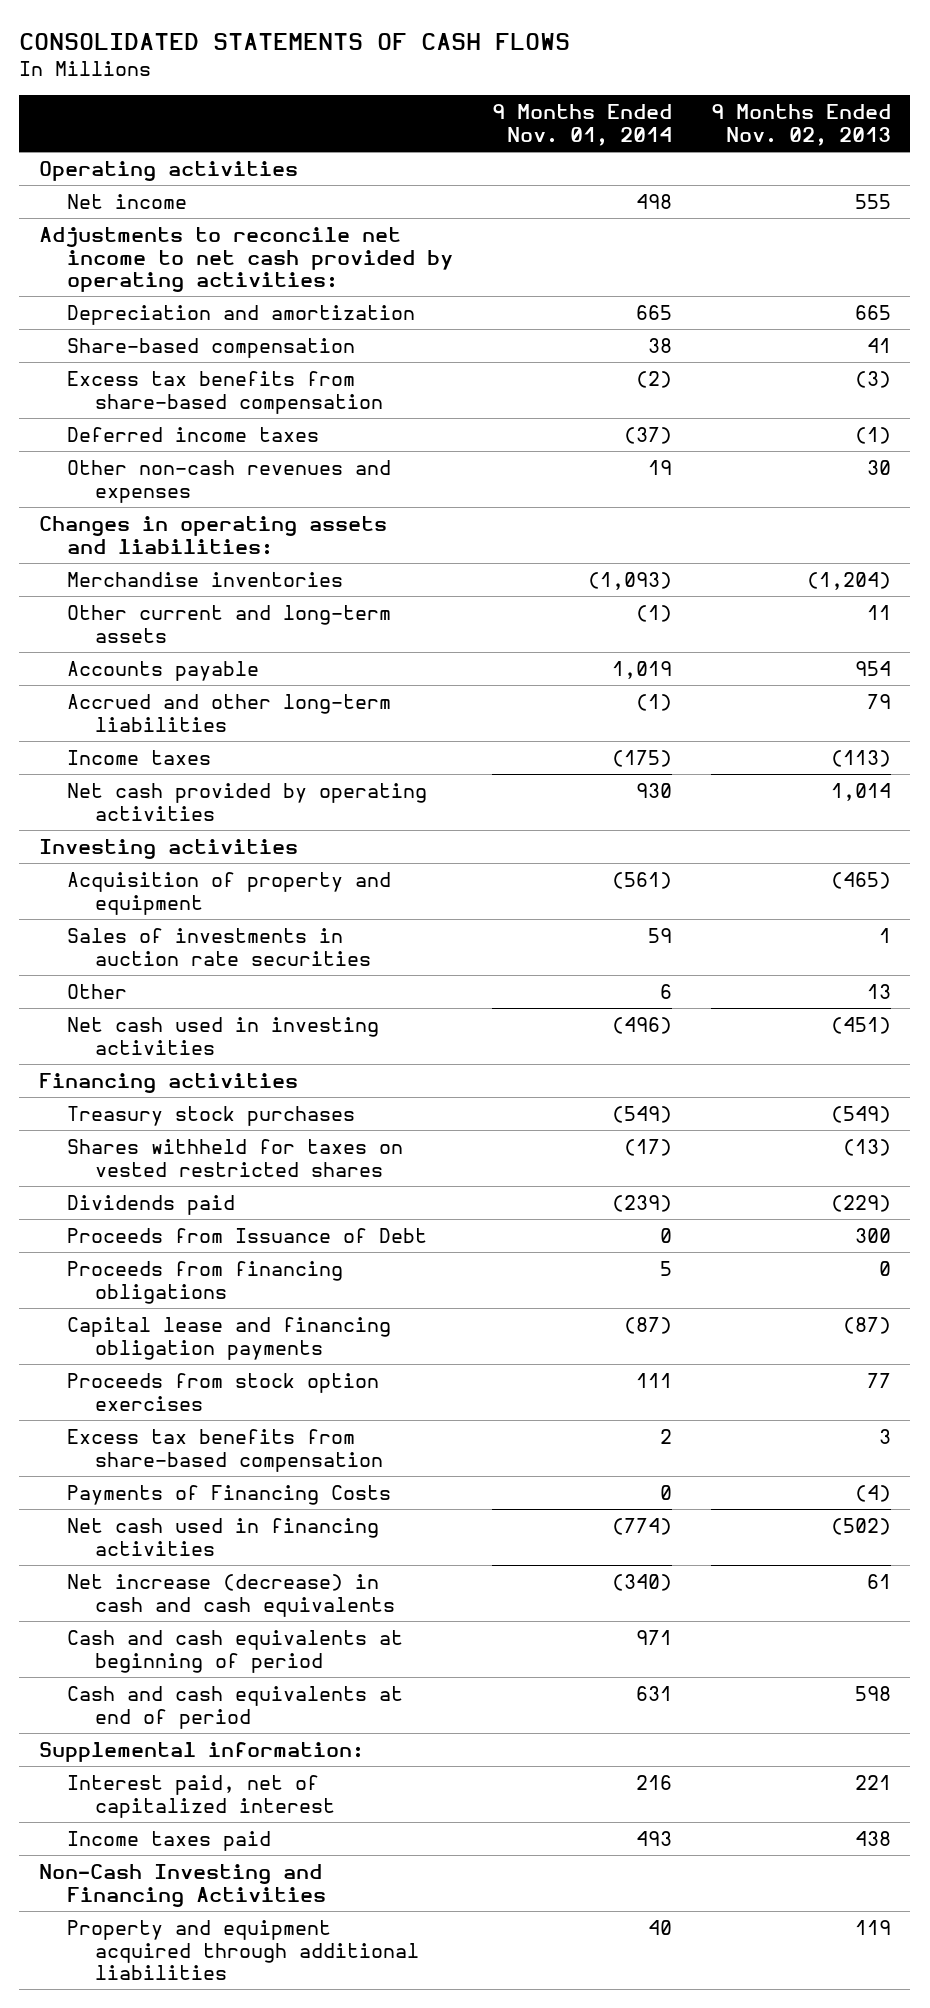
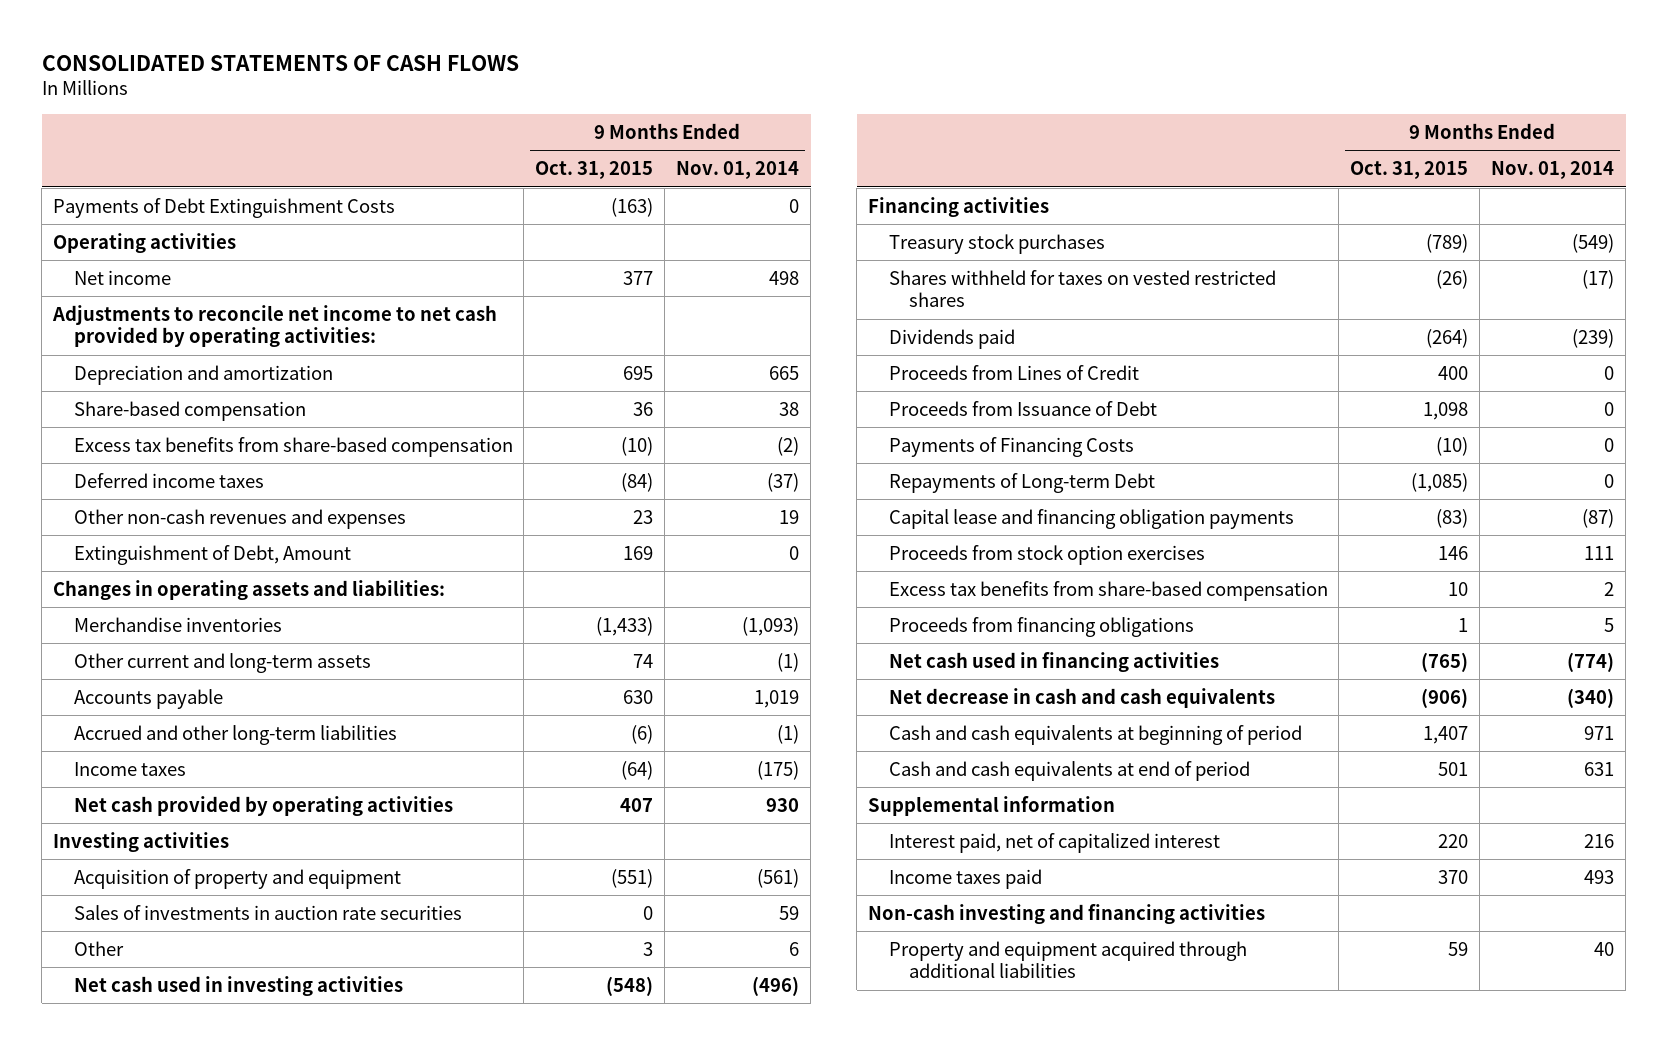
[710,104,891,147] 9 Months Ended Nov. 02, 2013 -> none
none -> [535,161,654,180] Oct. 31, 2015
none -> [53,197,396,218] Payments of Debt Extinguishment Costs
none -> [73,544,351,565] Extinguishment of Debt, Amount
none -> [888,364,1139,380] Proceeds from Lines of Credit
[66,1485,391,1506] Payments of Financing Costs -> [888,436,1134,457] Payments of Financing Costs
none -> [888,472,1155,493] Repayments of Long-term Debt
[66,1261,343,1304] Proceeds from financing obligations -> [888,616,1194,637] Proceeds from financing obligations
[66,1574,395,1617] Net increase (decrease) in cash and cash equivalents -> [888,687,1275,708] Net decrease in cash and cash equivalents
[38,1742,364,1763] Supplemental information: -> [868,795,1116,816] Supplemental information
[38,1864,326,1907] Non-Cash Investing and Financing Activities -> [868,903,1266,924] Non-cash investing and financing activities

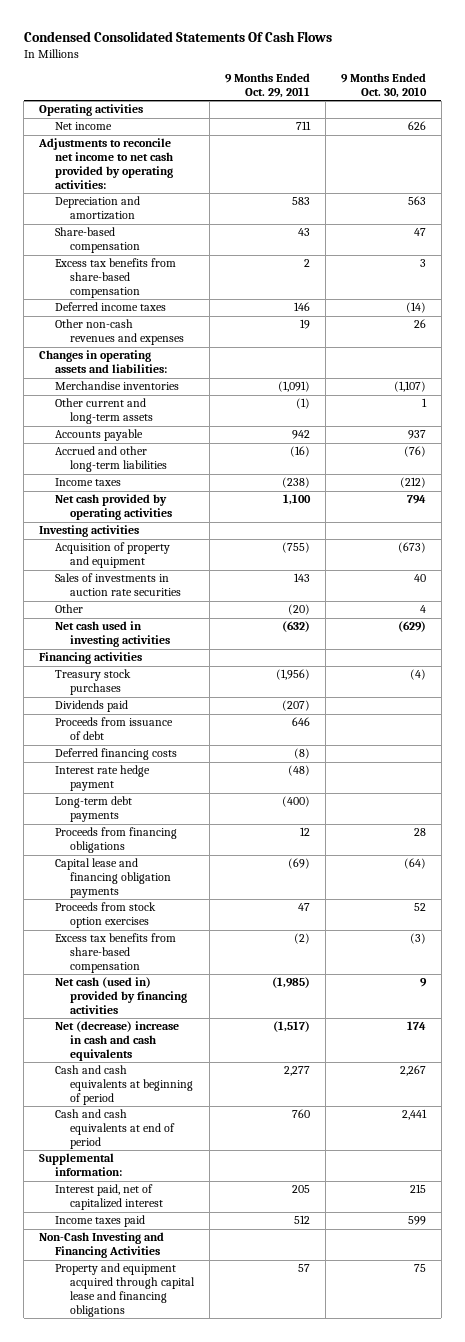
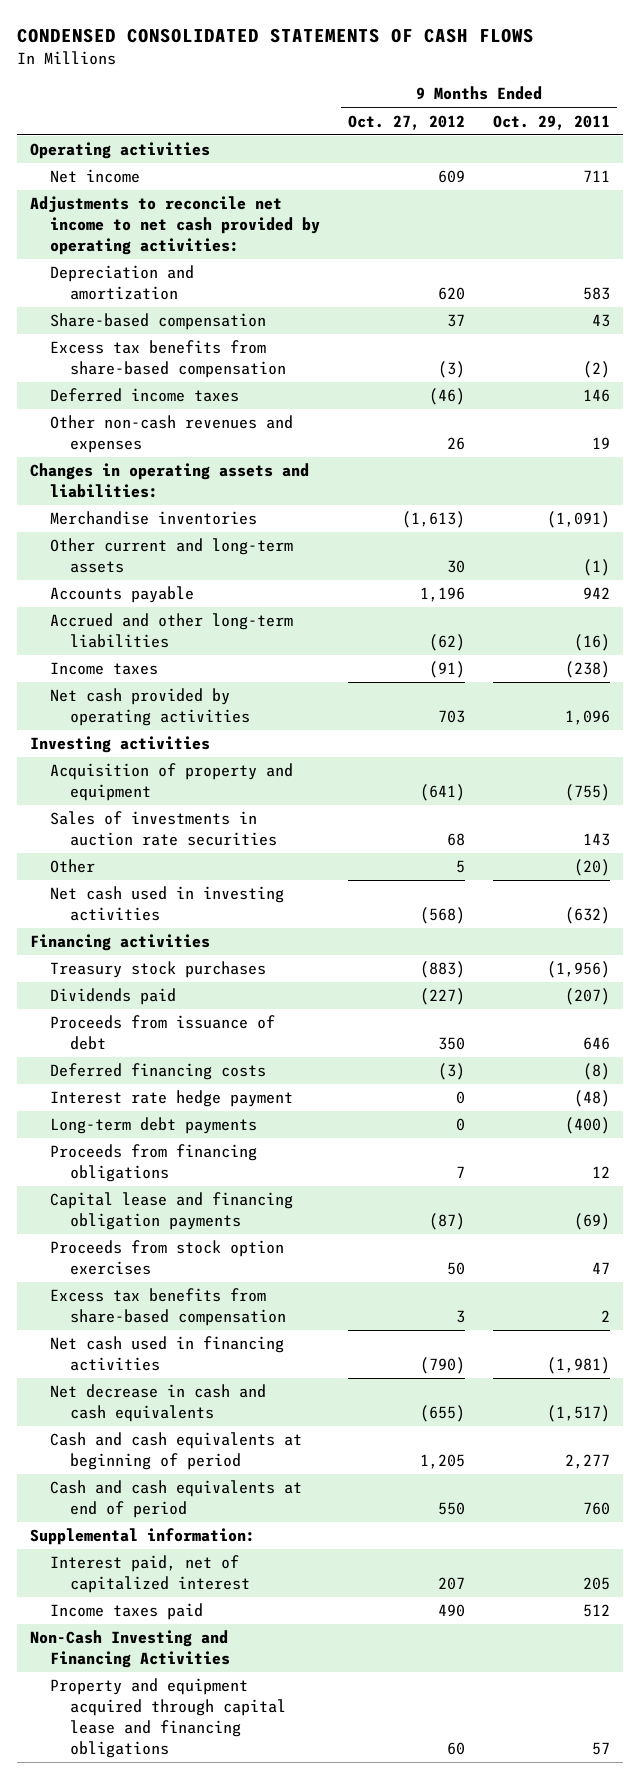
[23,31,332,43] Condensed Consolidated Statements Of Cash Flows -> [16,27,534,43] CONDENSED CONSOLIDATED STATEMENTS OF CASH FLOWS
[340,73,427,98] 9 Months Ended Oct. 30, 2010 -> none
none -> [347,114,465,130] Oct. 27, 2012
[54,933,176,973] Excess tax benefits from share-based compensation -> [50,340,286,379] Excess tax benefits from share-based compensation
[282,494,311,506] 1,100 -> [564,710,610,726] 1,096
[54,258,176,298] Excess tax benefits from share-based compensation -> [50,1288,286,1327] Excess tax benefits from share-based compensation
[54,977,188,1014] Net cash (used in) provided by financing activities -> [50,1336,285,1372] Net cash used in financing activities
[271,977,310,989] (1,985) -> [546,1357,610,1375] (1,981)
[54,1021,179,1061] Net (decrease) increase in cash and cash equivalents -> [50,1384,267,1423] Net decrease in cash and cash equivalents

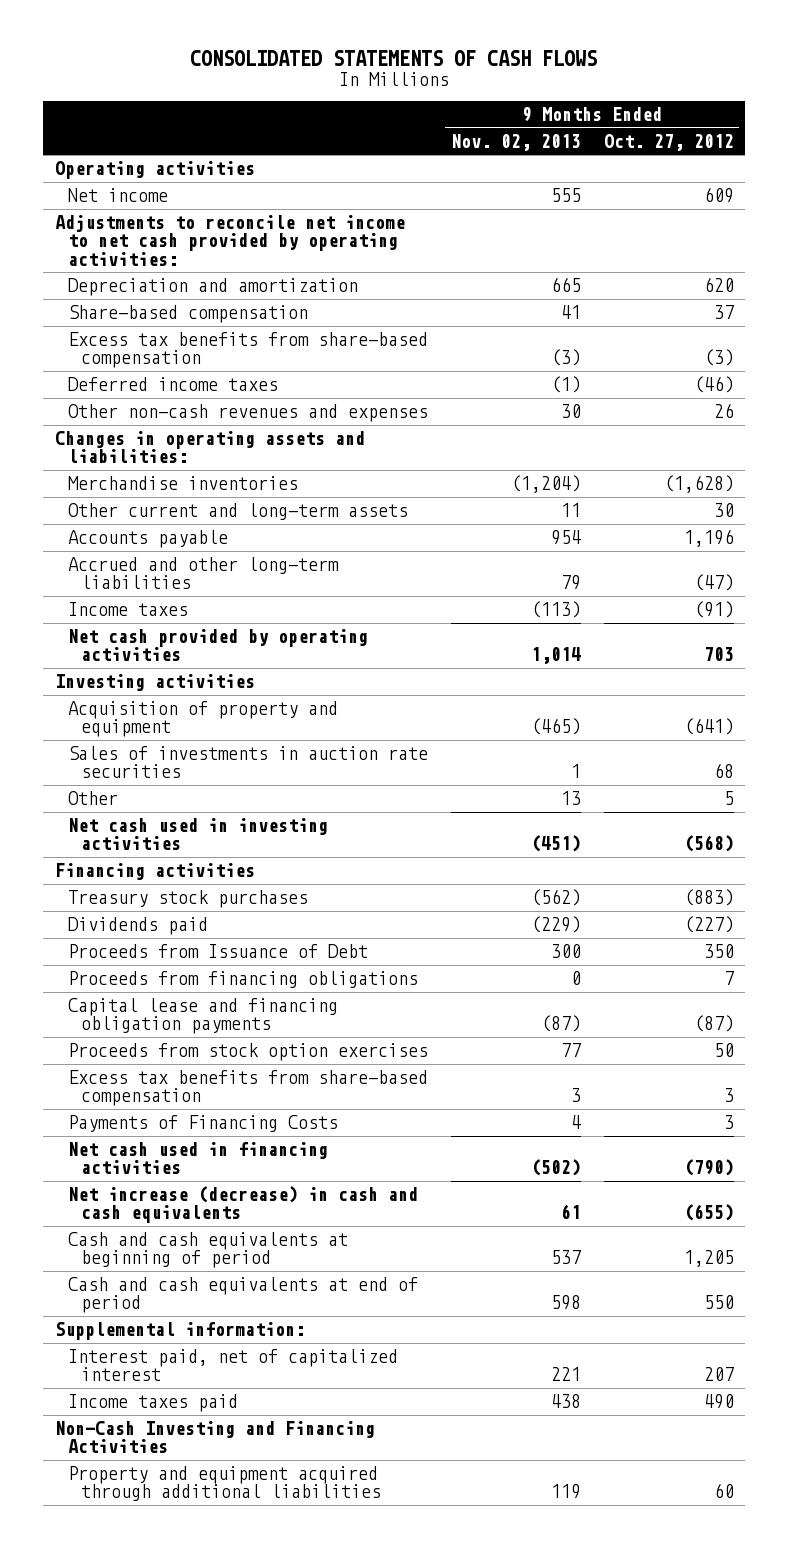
[16,27,534,43] CONDENSED CONSOLIDATED STATEMENTS OF CASH FLOWS -> [190,49,598,66] CONSOLIDATED STATEMENTS OF CASH FLOWS
[492,114,610,130] Oct. 29, 2011 -> none
none -> [450,133,581,151] Nov. 02, 2013
[401,511,465,529] (1,613) -> [663,475,734,494] (1,628)
[428,634,465,652] (62) -> [693,574,734,592] (47)
[50,1063,267,1081] Deferred financing costs -> none
[50,1090,294,1108] Interest rate hedge payment -> none
[50,1117,258,1135] Long-term debt payments -> none
[50,1015,276,1051] Proceeds from issuance of debt -> [67,944,368,959] Proceeds from Issuance of Debt
none -> [67,1115,338,1133] Payments of Financing Costs
[50,1384,267,1423] Net decrease in cash and cash equivalents -> [67,1186,418,1224] Net increase (decrease) in cash and cash equivalents
[50,1678,286,1758] Property and equipment acquired through capital lease and financing obligations -> [67,1466,381,1502] Property and equipment acquired through additional liabilities

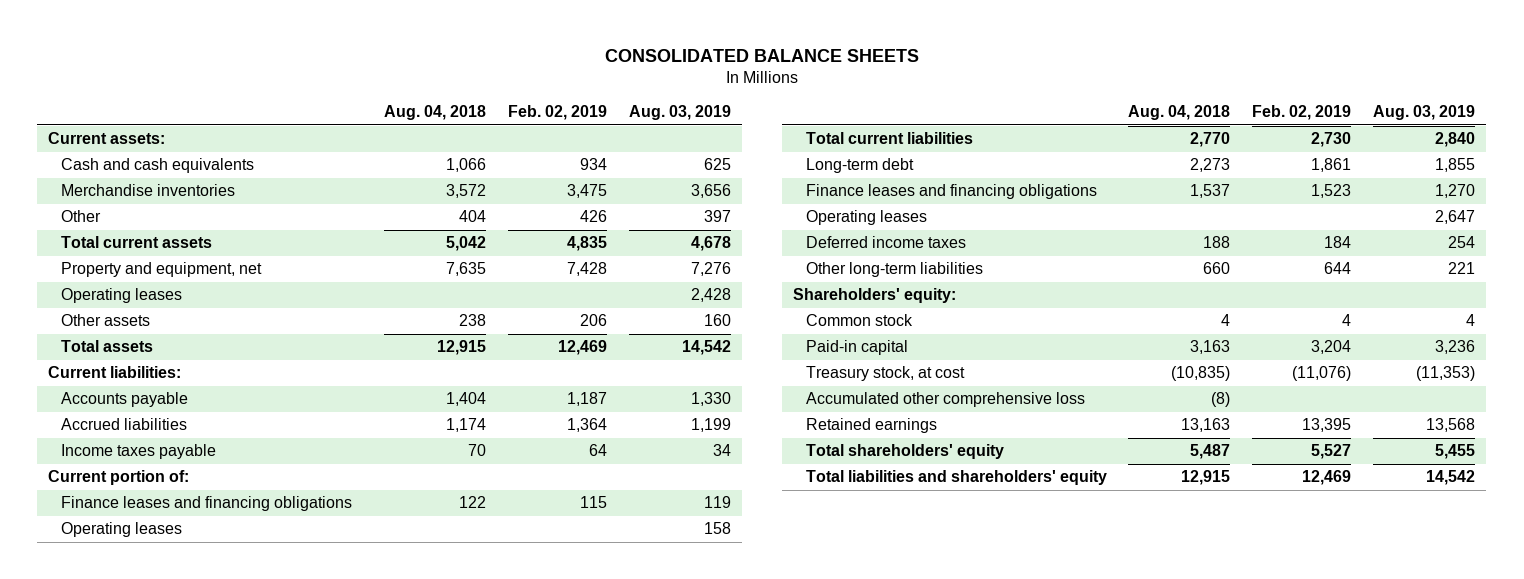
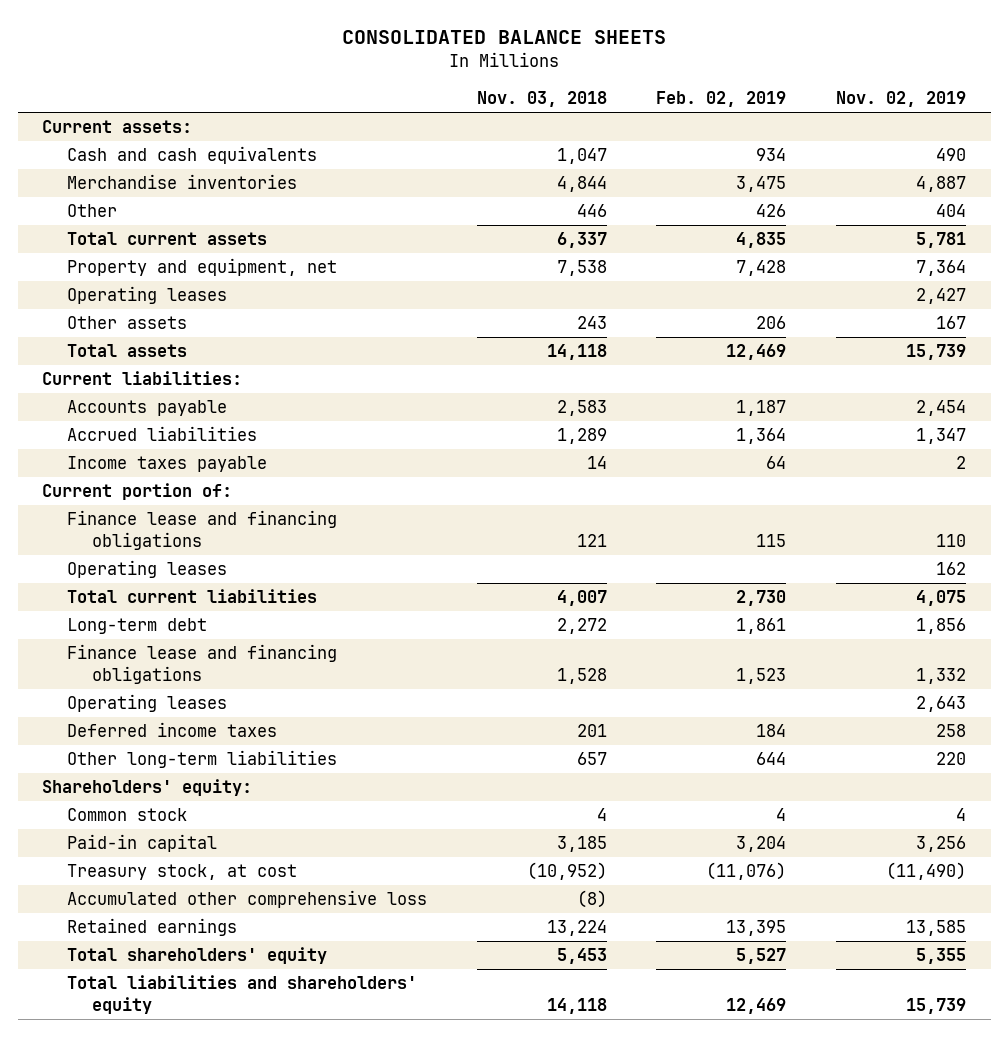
[384,105,487,121] Aug. 04, 2018 -> none
[629,105,732,121] Aug. 03, 2019 -> none
none -> [476,91,607,108] Nov. 03, 2018
none -> [835,91,966,108] Nov. 02, 2019
[61,496,353,512] Finance leases and financing obligations -> [67,510,338,551] Finance lease and financing obligations
[805,184,1097,200] Finance leases and financing obligations -> [67,644,338,685] Finance lease and financing obligations

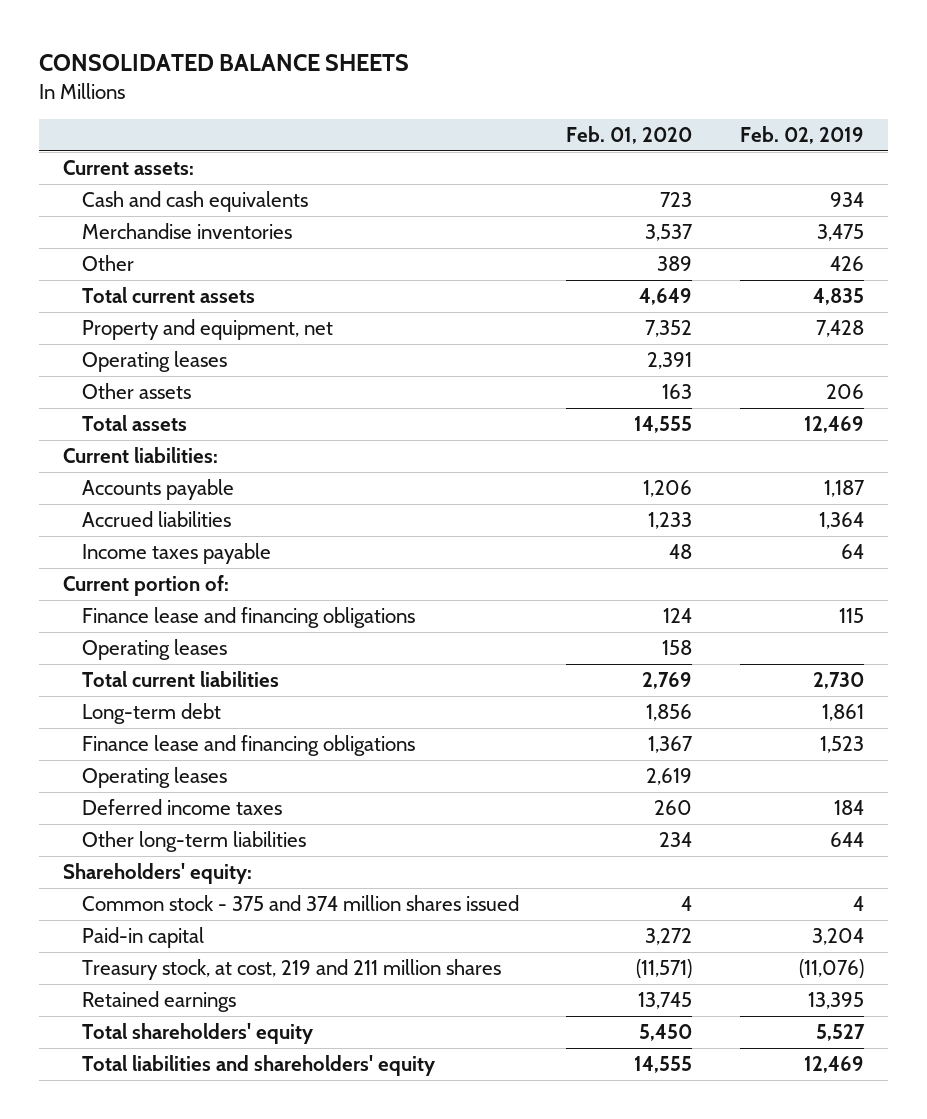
[476,91,607,108] Nov. 03, 2018 -> none
[835,91,966,108] Nov. 02, 2019 -> none
none -> [566,126,693,145] Feb. 01, 2020
[67,808,188,822] Common stock -> [81,895,519,912] Common stock - 375 and 374 million shares issued
[67,890,428,909] Accumulated other comprehensive loss -> none
[67,864,298,881] Treasury stock, at cost -> [81,959,501,981] Treasury stock, at cost, 219 and 211 million shares

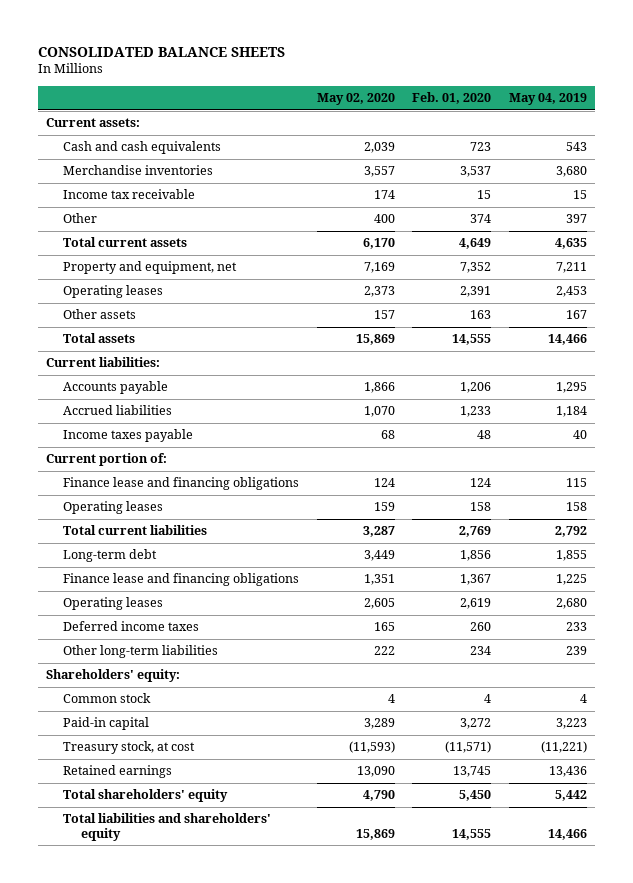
[740,126,865,145] Feb. 02, 2019 -> none
none -> [316,93,395,106] May 02, 2020
none -> [508,93,587,106] May 04, 2019
none -> [63,189,196,200] Income tax receivable
[657,256,693,272] 389 -> [470,214,492,224] 374
[81,895,519,912] Common stock - 375 and 374 million shares issued -> [63,693,152,704] Common stock
[81,959,501,981] Treasury stock, at cost, 219 and 211 million shares -> [63,741,196,755] Treasury stock, at cost

